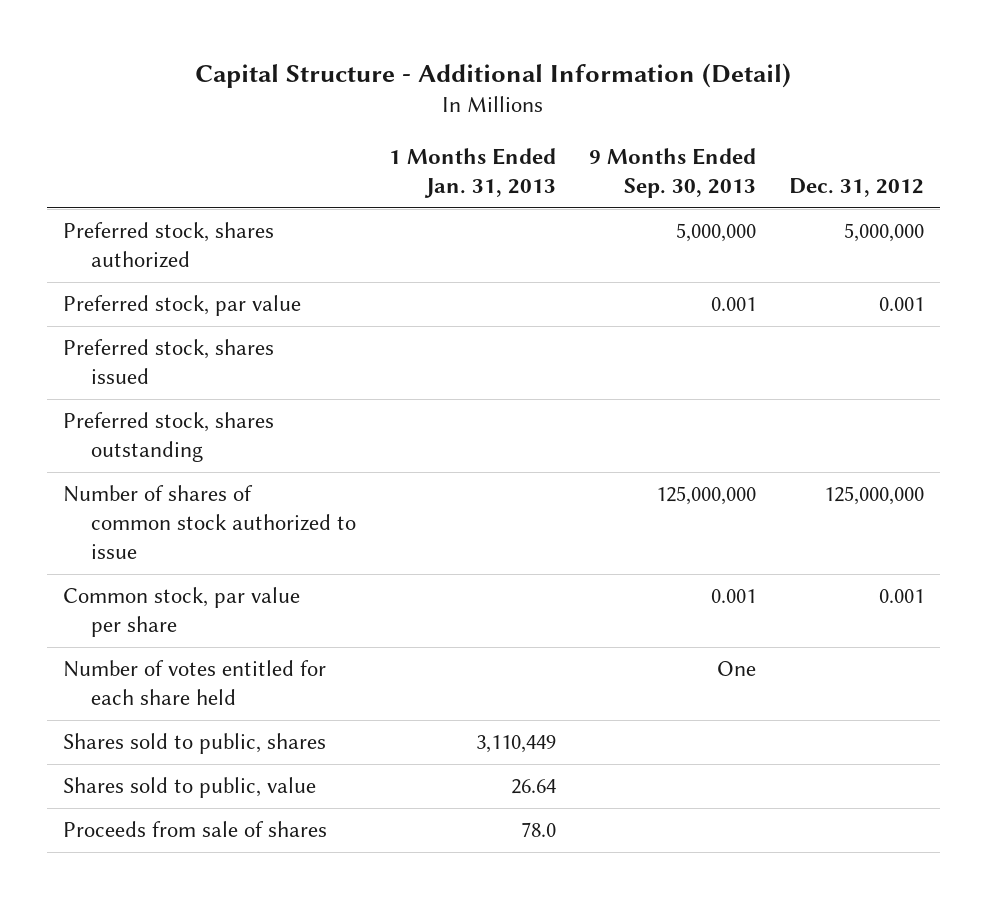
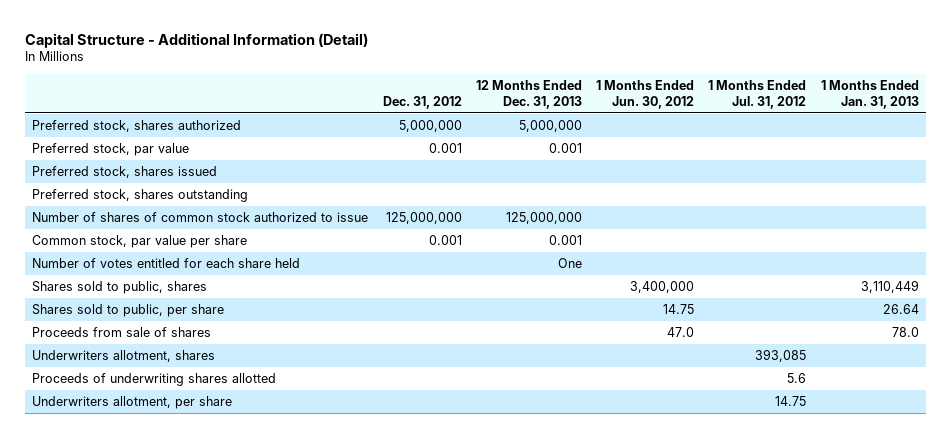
[589,147,757,198] 9 Months Ended Sep. 30, 2013 -> none
none -> [475,79,582,109] 12 Months Ended Dec. 31, 2013
none -> [596,79,695,109] 1 Months Ended Jun. 30, 2012
none -> [708,79,807,109] 1 Months Ended Jul. 31, 2012
[63,777,317,799] Shares sold to public, value -> [32,304,225,318] Shares sold to public, per share
none -> [32,350,216,363] Underwriters allotment, shares
none -> [32,373,277,387] Proceeds of underwriting shares allotted
none -> [32,396,233,410] Underwriters allotment, per share

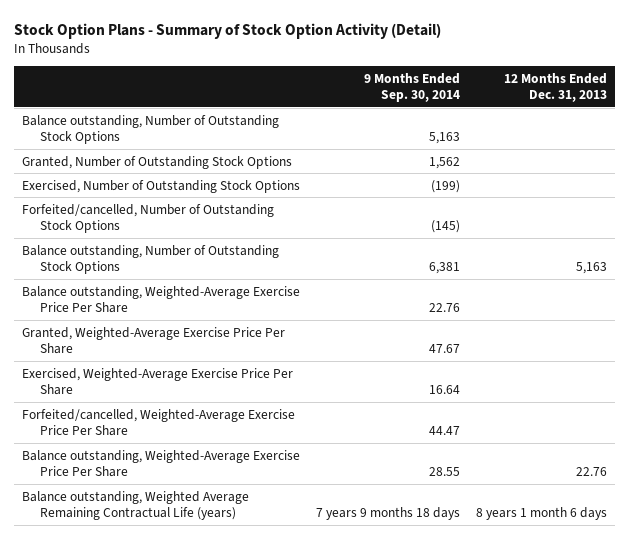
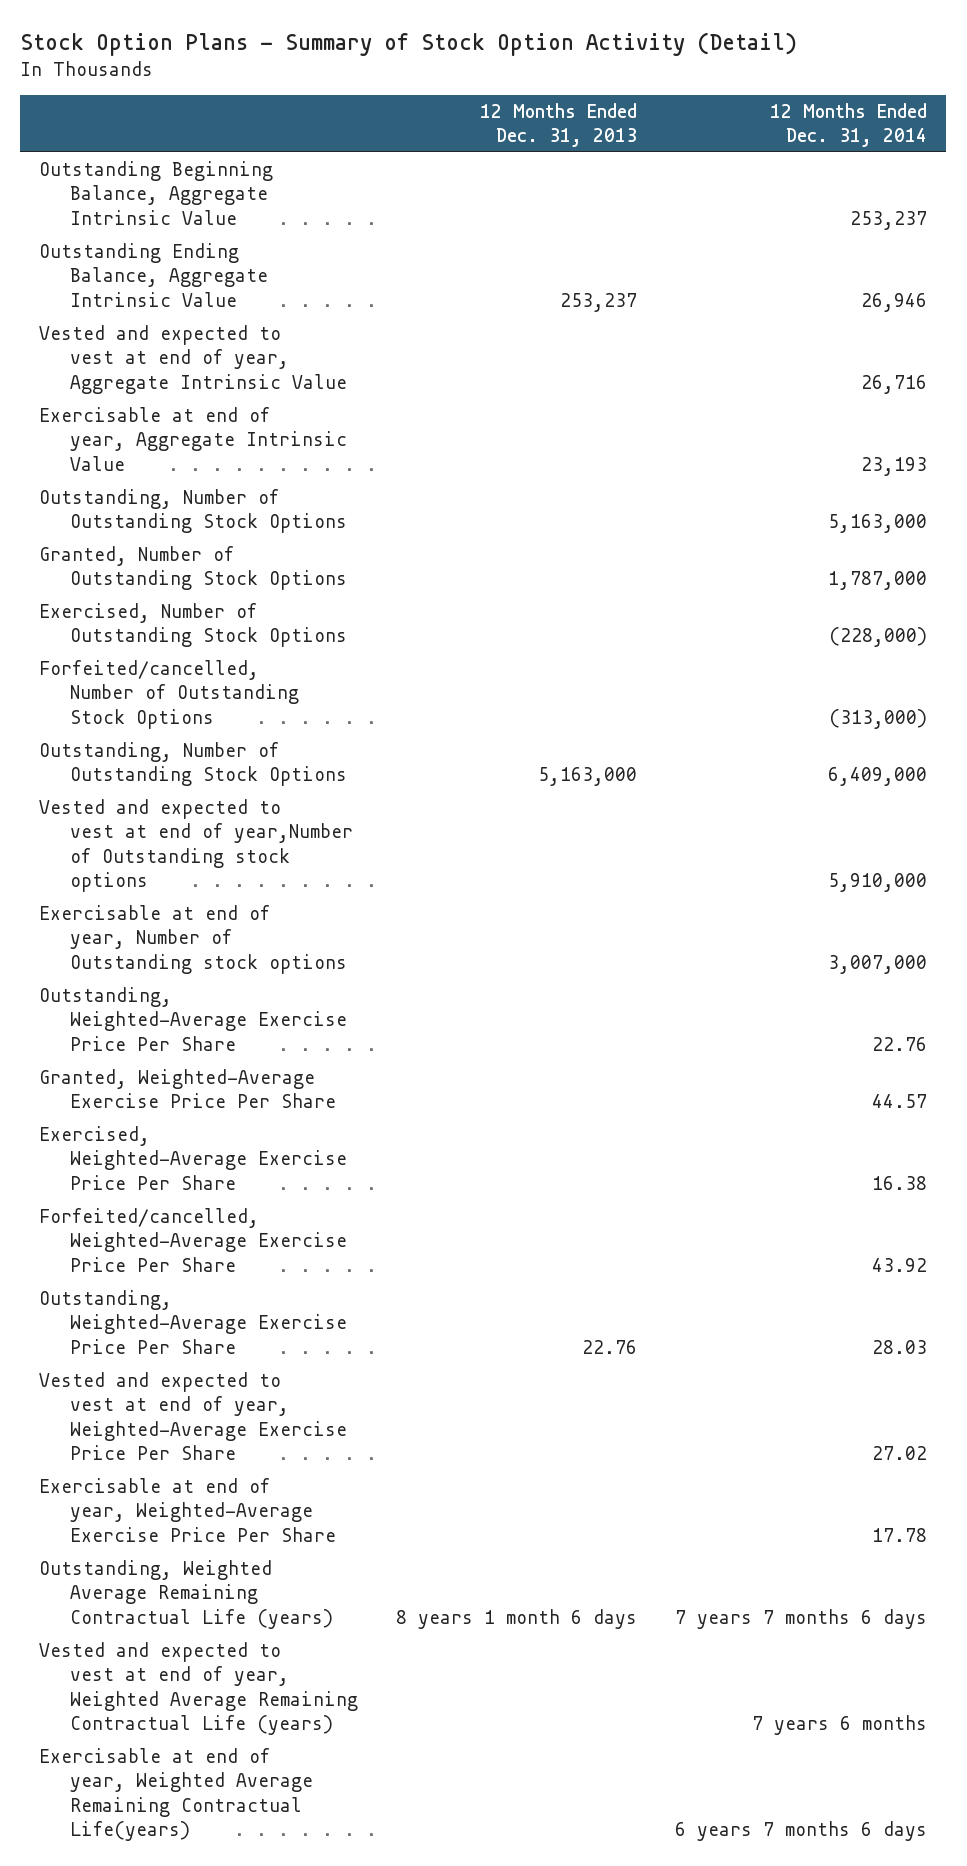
[364,72,461,103] 9 Months Ended Sep. 30, 2014 -> none
none -> [770,102,928,148] 12 Months Ended Dec. 31, 2014
none -> [39,160,274,225] Outstanding Beginning Balance, Aggregate Intrinsic Value
none -> [39,242,268,307] Outstanding Ending Balance, Aggregate Intrinsic Value
none -> [39,324,347,394] Vested and expected to vest at end of year, Aggregate Intrinsic Value
none -> [39,406,347,471] Exercisable at end of year, Aggregate Intrinsic Value
[22,114,280,144] Balance outstanding, Number of Outstanding Stock Options -> [39,488,347,534] Outstanding, Number of Outstanding Stock Options
[22,244,280,274] Balance outstanding, Number of Outstanding Stock Options -> [39,741,347,787] Outstanding, Number of Outstanding Stock Options
[576,261,608,274] 5,163 -> [538,767,638,787] 5,163,000
none -> [39,798,353,893] Vested and expected to vest at end of year,Number of Outstanding stock options
none -> [39,904,347,974] Exercisable at end of year, Number of Outstanding stock options
[22,285,301,313] Balance outstanding, Weighted-Average Exercise Price Per Share -> [39,986,347,1051] Outstanding, Weighted-Average Exercise Price Per Share
[22,449,301,477] Balance outstanding, Weighted-Average Exercise Price Per Share -> [39,1289,347,1354] Outstanding, Weighted-Average Exercise Price Per Share
none -> [39,1371,347,1461] Vested and expected to vest at end of year, Weighted-Average Exercise Price Per Share
none -> [39,1477,336,1542] Exercisable at end of year, Weighted-Average Exercise Price Per Share
[22,490,250,520] Balance outstanding, Weighted Average Remaining Contractual Life (years) -> [39,1559,333,1629] Outstanding, Weighted Average Remaining Contractual Life (years)
none -> [39,1641,358,1736] Vested and expected to vest at end of year, Weighted Average Remaining Contractual Life (years)
none -> [39,1747,313,1842] Exercisable at end of year, Weighted Average Remaining Contractual Life(years)

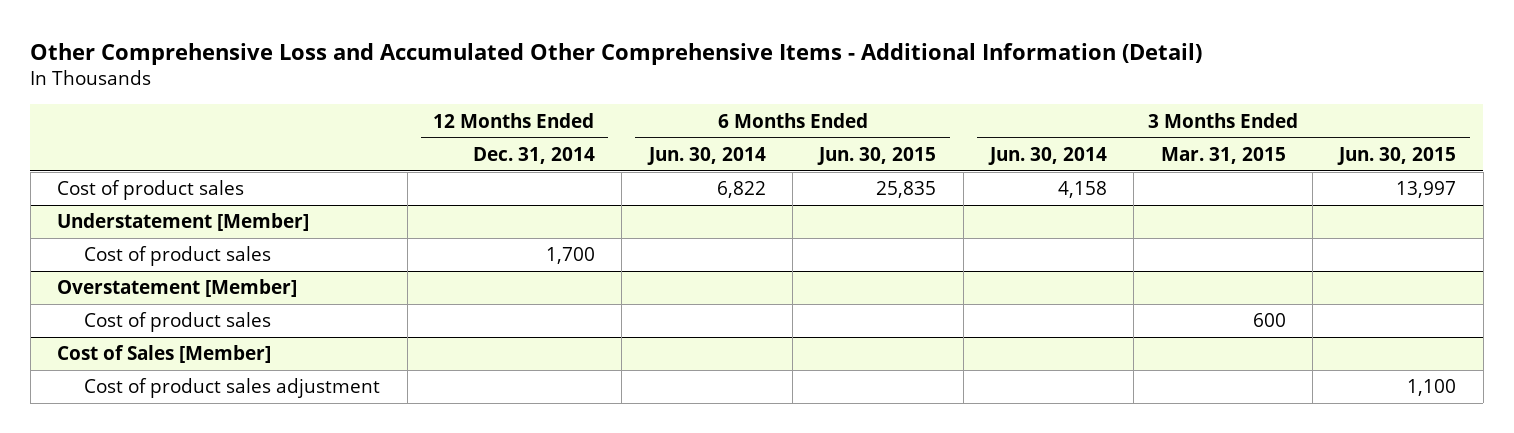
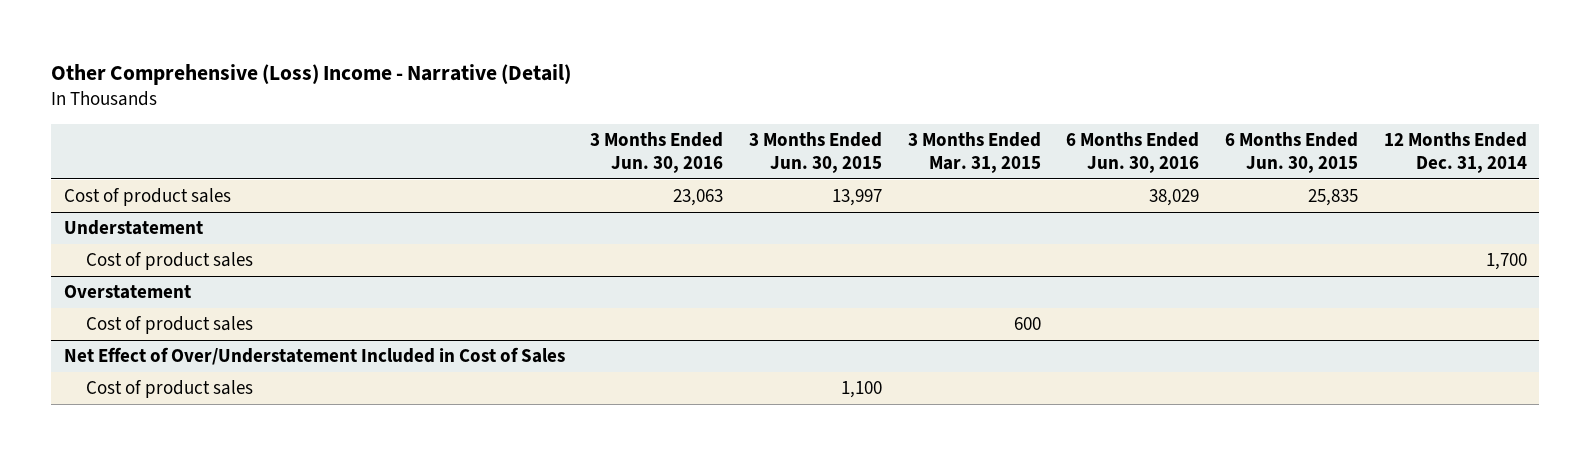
[30,42,1203,65] Other Comprehensive Loss and Accumulated Other Comprehensive Items - Additional Information (Detail) -> [50,63,571,85] Other Comprehensive (Loss) Income - Narrative (Detail)
[646,146,766,165] Jun. 30, 2014 -> none
[988,146,1108,165] Jun. 30, 2014 -> none
none -> [590,132,724,174] 3 Months Ended Jun. 30, 2016
none -> [1066,132,1200,174] 6 Months Ended Jun. 30, 2016
[57,213,310,232] Understatement [Member] -> [63,220,203,236] Understatement
[57,279,298,298] Overstatement [Member] -> [63,285,191,300] Overstatement
[57,345,272,364] Cost of Sales [Member] -> none
[84,378,381,399] Cost of product sales adjustment -> none
none -> [63,347,565,366] Net Effect of Over/Understatement Included in Cost of Sales
none -> [86,380,254,399] Cost of product sales

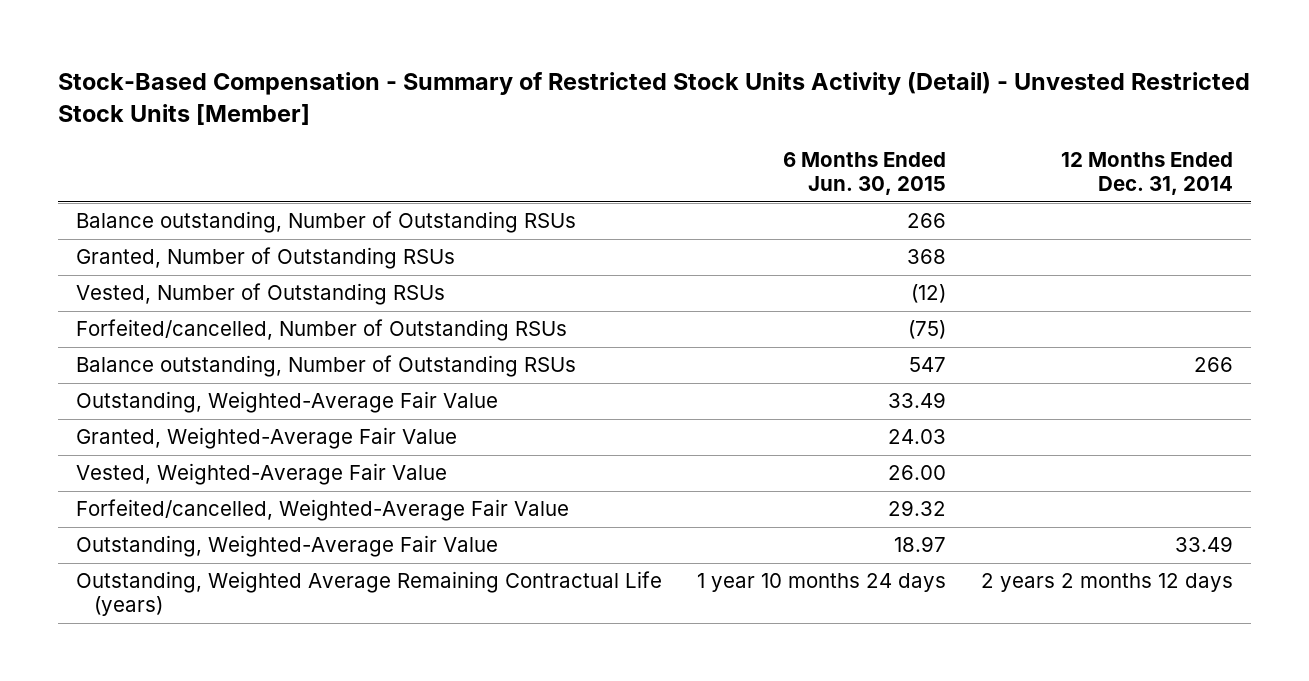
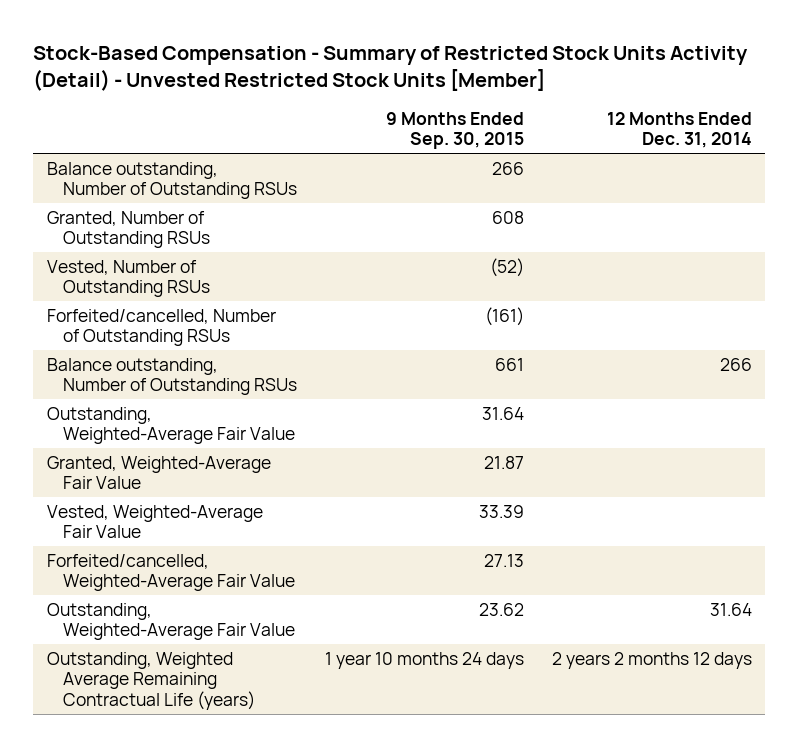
[783,152,947,196] 6 Months Ended Jun. 30, 2015 -> none
none -> [385,111,524,150] 9 Months Ended Sep. 30, 2015
[1175,536,1234,553] 33.49 -> [709,602,752,616] 31.64

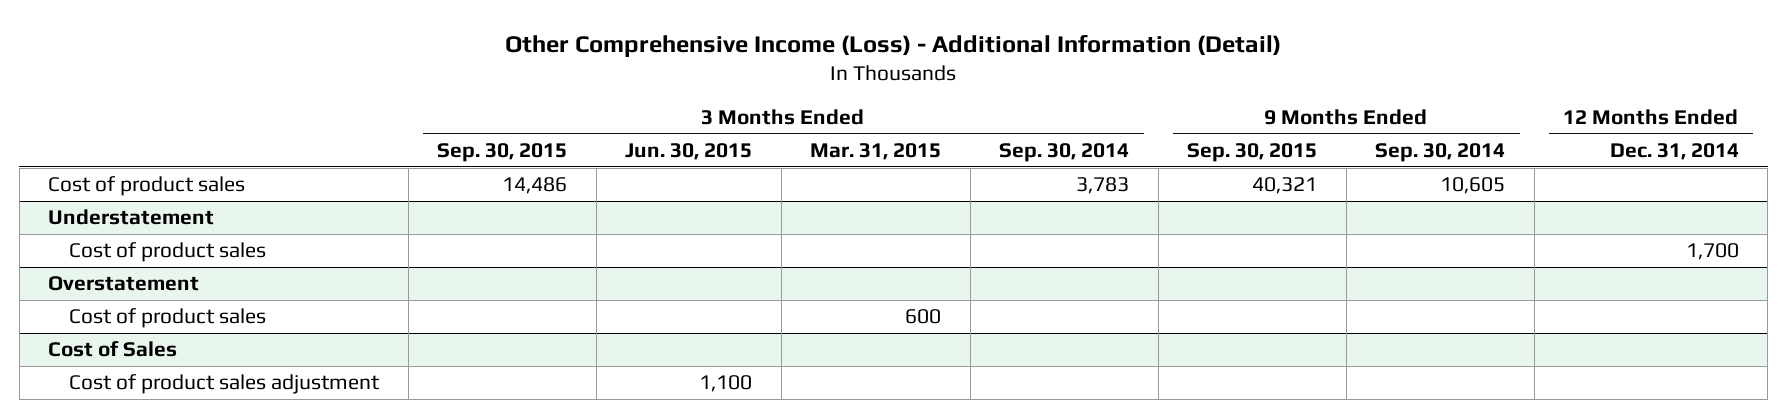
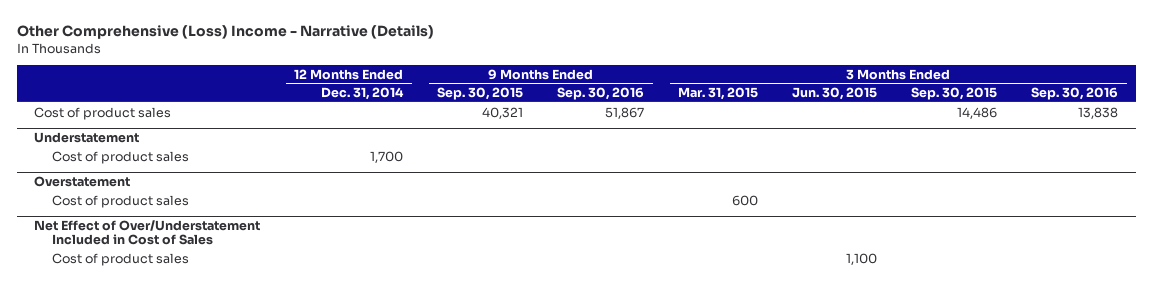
[505,33,1282,57] Other Comprehensive Income (Loss) - Additional Information (Detail) -> [17,25,435,40] Other Comprehensive (Loss) Income - Narrative (Details)
[999,143,1130,163] Sep. 30, 2014 -> none
[1375,143,1506,163] Sep. 30, 2014 -> none
none -> [557,87,645,101] Sep. 30, 2016
none -> [1031,87,1119,101] Sep. 30, 2016
[48,341,178,358] Cost of Sales -> none
[68,374,380,395] Cost of product sales adjustment -> none
none -> [34,219,261,246] Net Effect of Over/Understatement Included in Cost of Sales
none -> [52,252,190,266] Cost of product sales

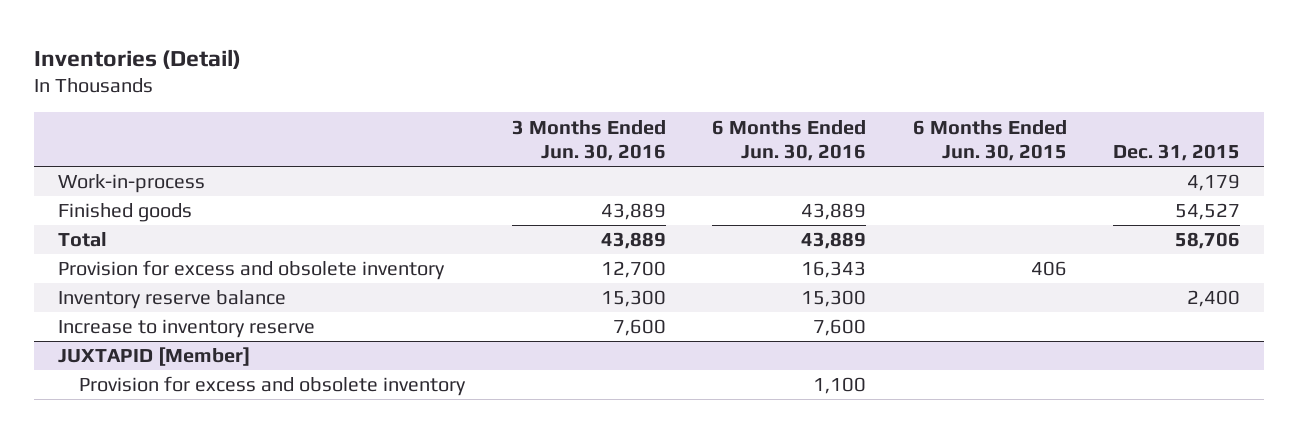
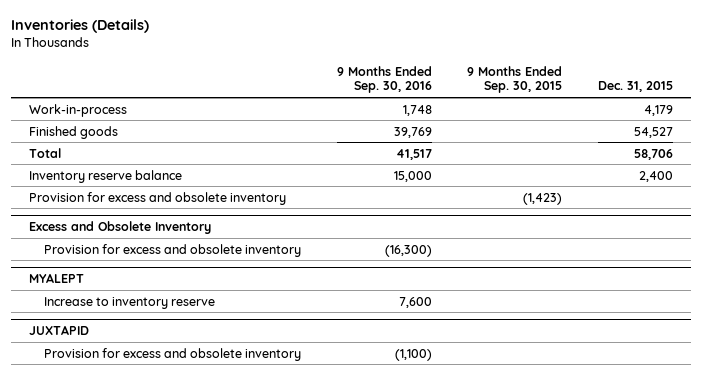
[34,48,242,69] Inventories (Detail) -> [10,19,149,34] Inventories (Details)
[511,119,666,161] 3 Months Ended Jun. 30, 2016 -> none
[712,119,867,161] 6 Months Ended Jun. 30, 2016 -> none
[912,119,1067,161] 6 Months Ended Jun. 30, 2015 -> none
none -> [336,65,432,94] 9 Months Ended Sep. 30, 2016
none -> [467,65,563,94] 9 Months Ended Sep. 30, 2015
[57,319,315,339] Increase to inventory reserve -> none
[57,260,445,281] Provision for excess and obsolete inventory -> [28,191,286,205] Provision for excess and obsolete inventory
none -> [28,220,211,234] Excess and Obsolete Inventory
none -> [43,243,301,257] Provision for excess and obsolete inventory
none -> [28,272,84,283] MYALEPT
none -> [43,296,215,309] Increase to inventory reserve
[57,347,250,367] JUXTAPID [Member] -> [28,324,89,335] JUXTAPID

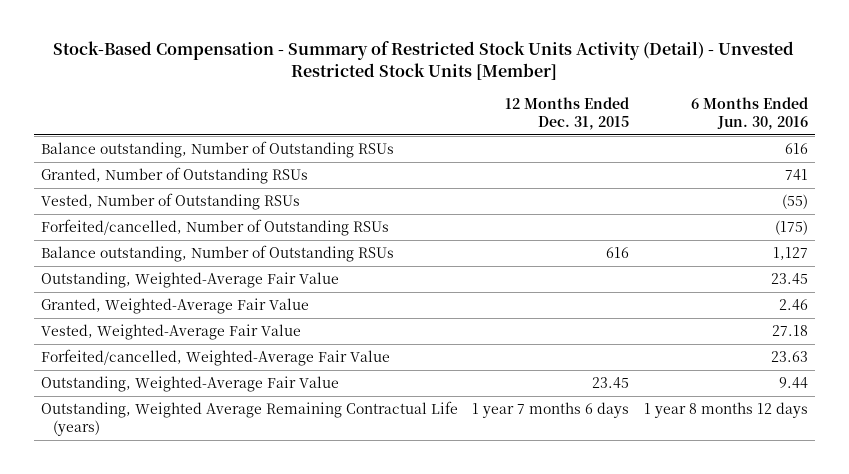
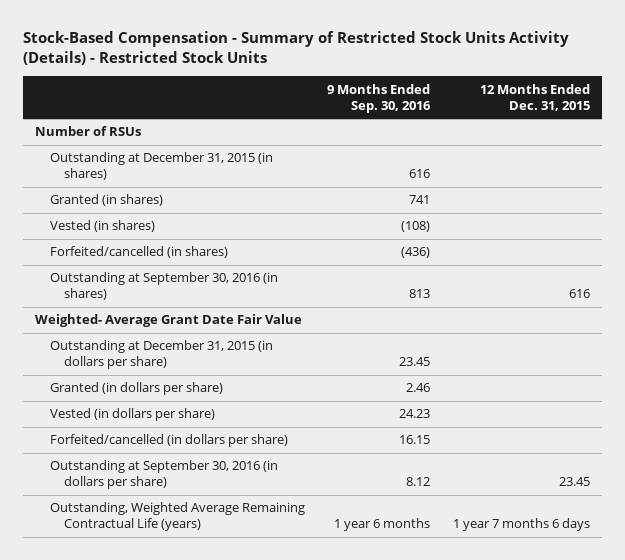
[53,41,795,80] Stock-Based Compensation - Summary of Restricted Stock Units Activity (Detail) - Unvested Restricted Stock Units [Member] -> [23,31,570,66] Stock-Based Compensation - Summary of Restricted Stock Units Activity (Details) - Restricted Stock Units
[690,97,808,130] 6 Months Ended Jun. 30, 2016 -> none
none -> [327,83,432,113] 9 Months Ended Sep. 30, 2016
none -> [34,126,141,137] Number of RSUs
[41,141,395,159] Balance outstanding, Number of Outstanding RSUs -> [49,152,273,181] Outstanding at December 31, 2015 (in shares)
[41,167,309,185] Granted, Number of Outstanding RSUs -> [49,194,163,207] Granted (in shares)
[41,193,301,211] Vested, Number of Outstanding RSUs -> [49,220,155,233] Vested (in shares)
[41,219,390,237] Forfeited/cancelled, Number of Outstanding RSUs -> [49,246,228,259] Forfeited/cancelled (in shares)
[41,245,395,263] Balance outstanding, Number of Outstanding RSUs -> [49,272,278,301] Outstanding at September 30, 2016 (in shares)
none -> [34,314,302,328] Weighted- Average Grant Date Fair Value
[41,272,340,289] Outstanding, Weighted-Average Fair Value -> [49,340,273,370] Outstanding at December 31, 2015 (in dollars per share)
[41,298,310,315] Granted, Weighted-Average Fair Value -> [49,382,223,396] Granted (in dollars per share)
[41,324,302,341] Vested, Weighted-Average Fair Value -> [49,408,215,422] Vested (in dollars per share)
[41,349,391,367] Forfeited/cancelled, Weighted-Average Fair Value -> [49,434,288,448] Forfeited/cancelled (in dollars per share)
[41,376,340,393] Outstanding, Weighted-Average Fair Value -> [49,460,278,490] Outstanding at September 30, 2016 (in dollars per share)

